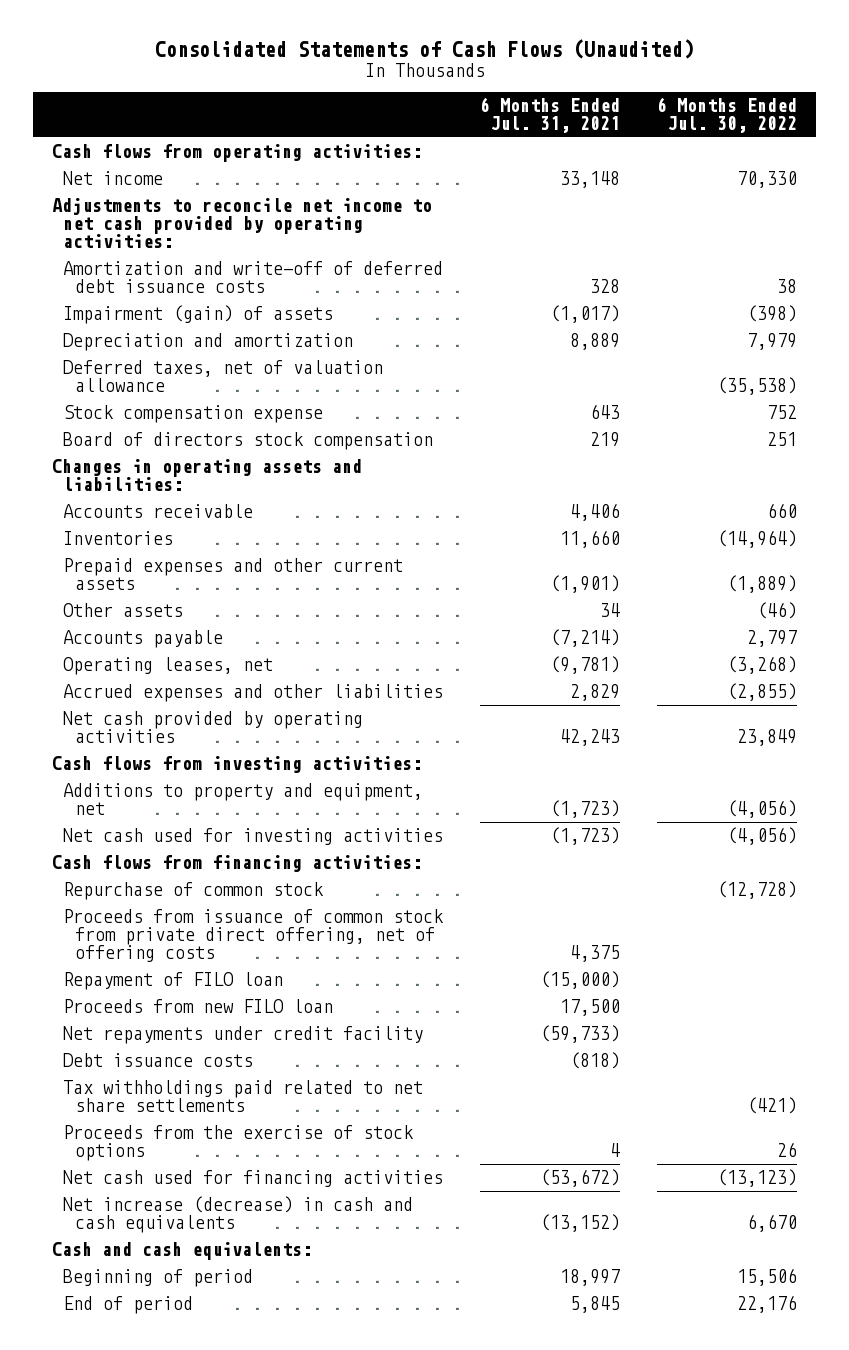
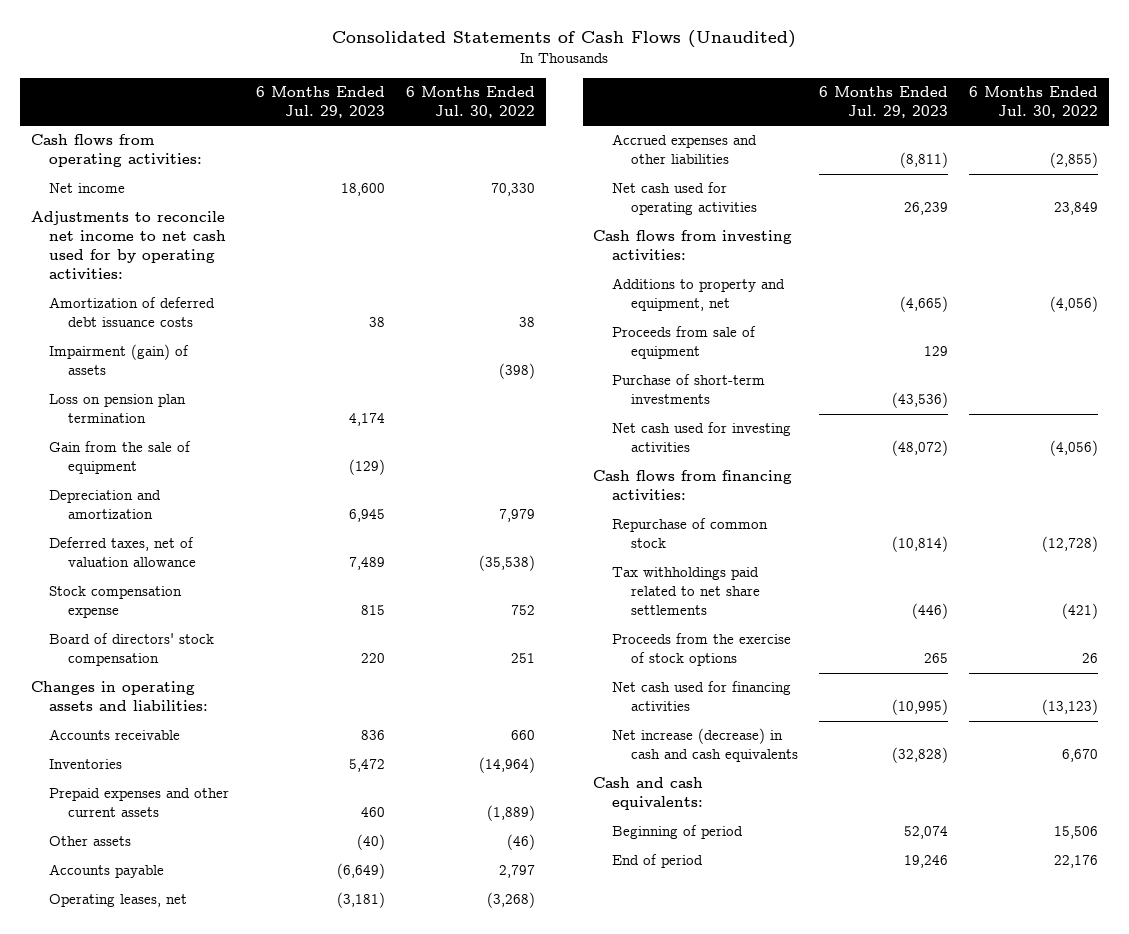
[480,97,621,134] 6 Months Ended Jul. 31, 2021 -> none
none -> [256,86,386,118] 6 Months Ended Jul. 29, 2023
[51,198,432,249] Adjustments to reconcile net income to net cash provided by operating activities: -> [30,211,227,280] Adjustments to reconcile net income to net cash used for by operating activities:
[63,261,444,294] Amortization and write-off of deferred debt issuance costs -> [49,297,216,328] Amortization of deferred debt issuance costs
none -> [49,394,187,424] Loss on pension plan termination
none -> [49,441,192,475] Gain from the sale of equipment
[63,432,434,451] Board of directors stock compensation -> [49,633,215,667] Board of directors' stock compensation
[63,711,364,744] Net cash provided by operating activities -> [611,182,757,216] Net cash used for operating activities
none -> [611,326,756,360] Proceeds from sale of equipment
none -> [611,374,765,405] Purchase of short-term investments
[63,909,445,963] Proceeds from issuance of common stock from private direct offering, net of offering costs -> none
[63,972,284,991] Repayment of FILO loan -> none
[63,999,334,1014] Proceeds from new FILO loan -> none
[63,1026,424,1045] Net repayments under credit facility -> none
[63,1053,254,1068] Debt issuance costs -> none

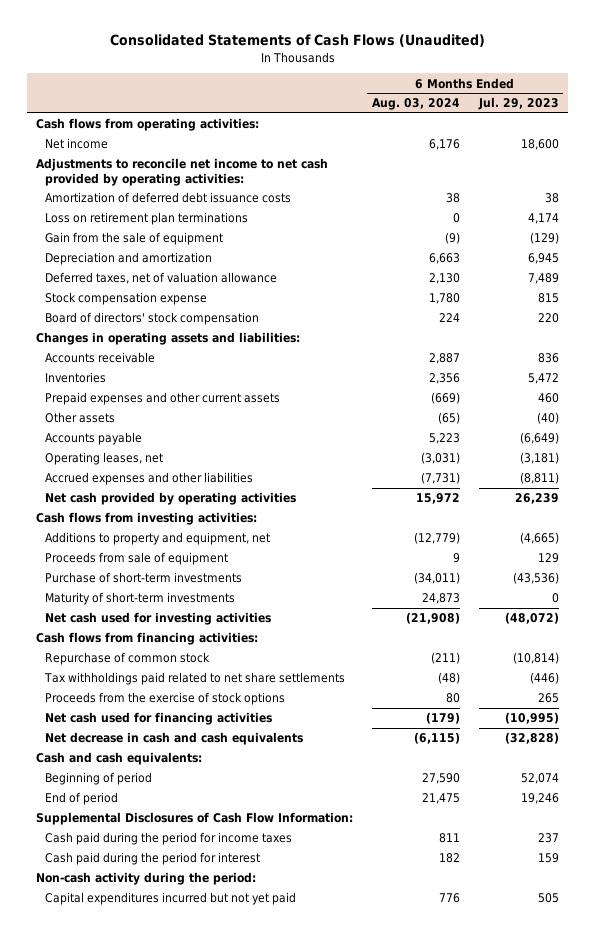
[406,86,536,118] 6 Months Ended Jul. 30, 2022 -> none
none -> [372,98,461,111] Aug. 03, 2024
[30,211,227,280] Adjustments to reconcile net income to net cash used for by operating activities: -> [36,158,329,186] Adjustments to reconcile net income to net cash provided by operating activities:
[49,344,190,376] Impairment (gain) of assets -> none
[49,394,187,424] Loss on pension plan termination -> [44,212,248,226] Loss on retirement plan terminations
[611,182,757,216] Net cash used for operating activities -> [44,492,296,506] Net cash provided by operating activities
none -> [44,592,235,606] Maturity of short-term investments
[611,728,798,763] Net increase (decrease) in cash and cash equivalents -> [44,732,303,746] Net decrease in cash and cash equivalents
none -> [36,812,354,826] Supplemental Disclosures of Cash Flow Information:
none -> [44,832,292,846] Cash paid during the period for income taxes
none -> [44,852,260,866] Cash paid during the period for interest
none -> [36,872,257,886] Non-cash activity during the period:
none -> [44,892,296,906] Capital expenditures incurred but not yet paid

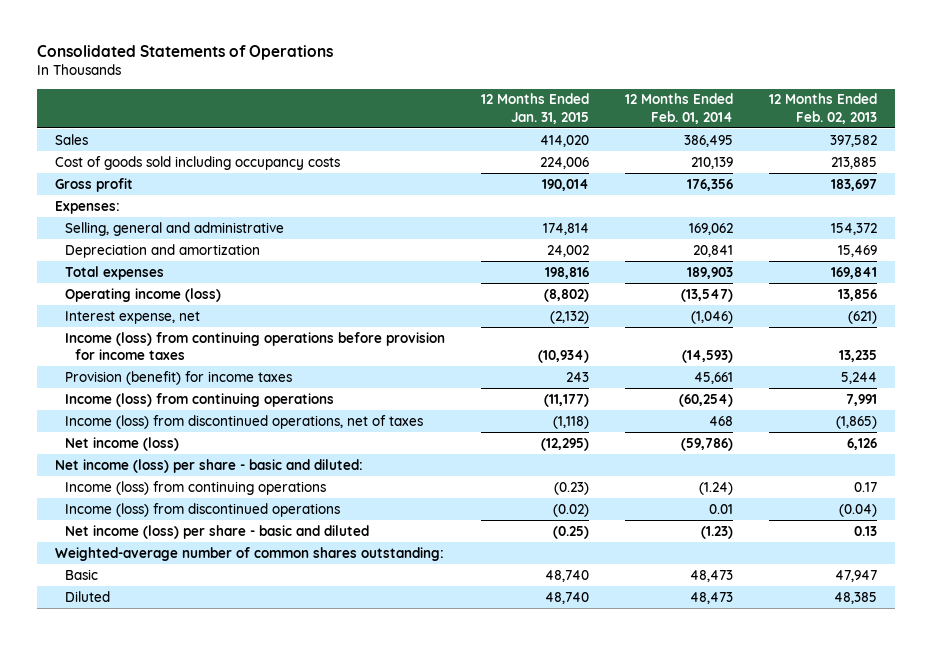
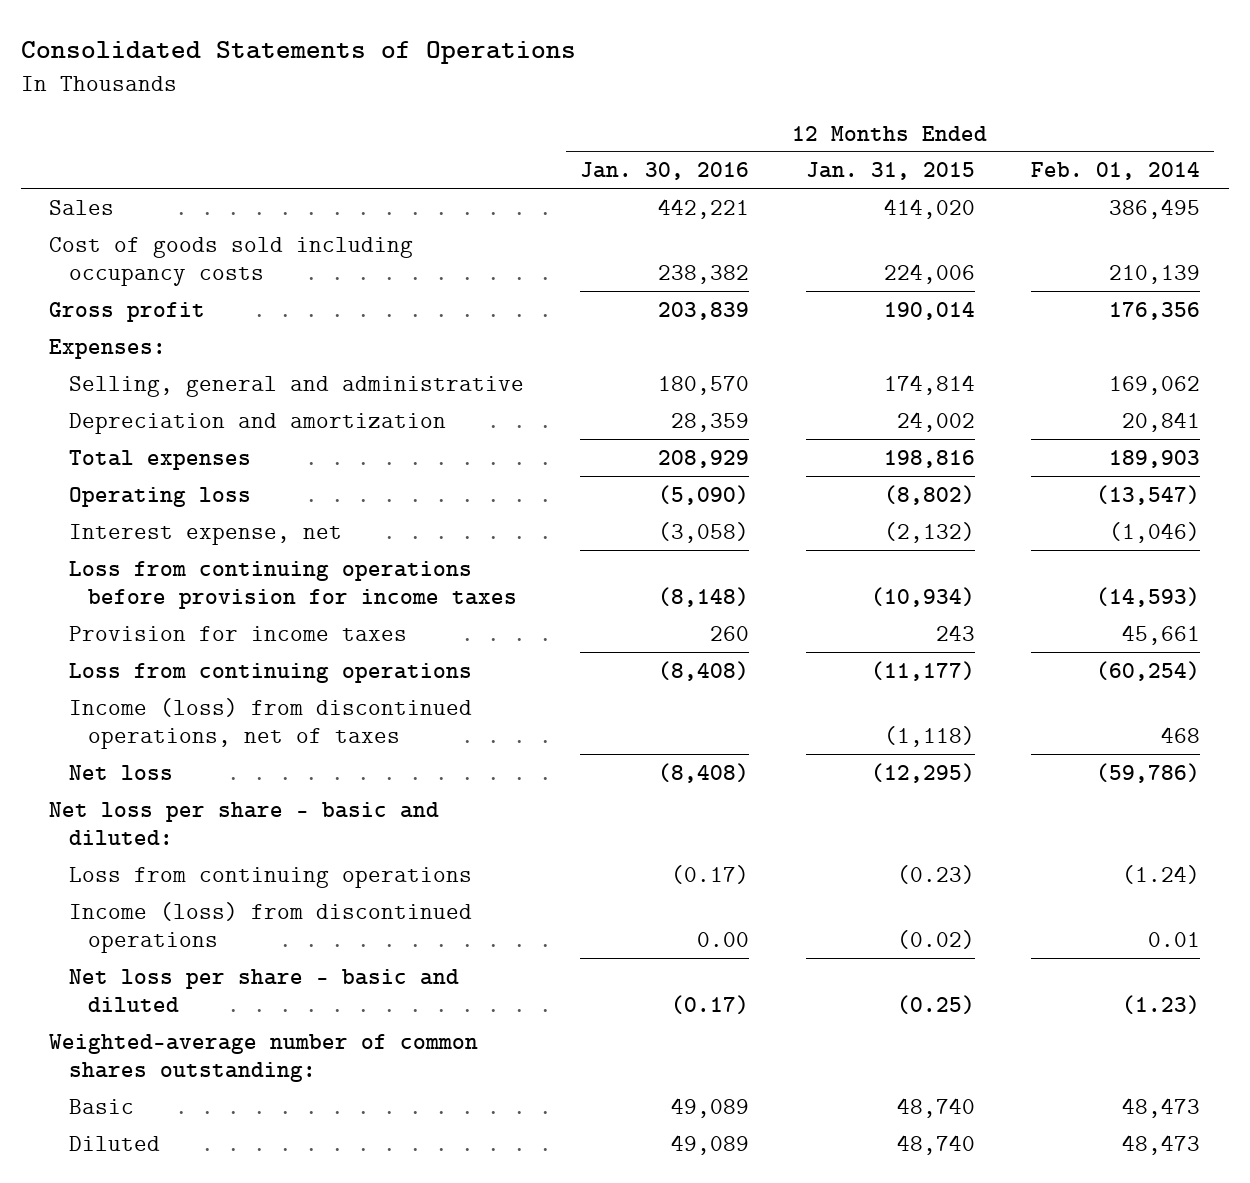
[768,93,877,124] 12 Months Ended Feb. 02, 2013 -> none
none -> [580,162,750,181] Jan. 30, 2016
[64,287,221,302] Operating income (loss) -> [68,486,251,507] Operating loss
[64,331,445,360] Income (loss) from continuing operations before provision for income taxes -> [68,560,518,610] Loss from continuing operations before provision for income taxes
[64,370,292,385] Provision (benefit) for income taxes -> [68,625,407,641] Provision for income taxes
[64,392,334,407] Income (loss) from continuing operations -> [68,662,472,683] Loss from continuing operations
[64,436,179,451] Net income (loss) -> [68,764,173,780] Net loss
[54,458,363,473] Net income (loss) per share - basic and diluted: -> [49,801,440,846] Net loss per share - basic and diluted:
[64,480,326,495] Income (loss) from continuing operations -> [68,866,472,888] Loss from continuing operations
[64,524,369,539] Net income (loss) per share - basic and diluted -> [68,968,459,1013] Net loss per share - basic and diluted

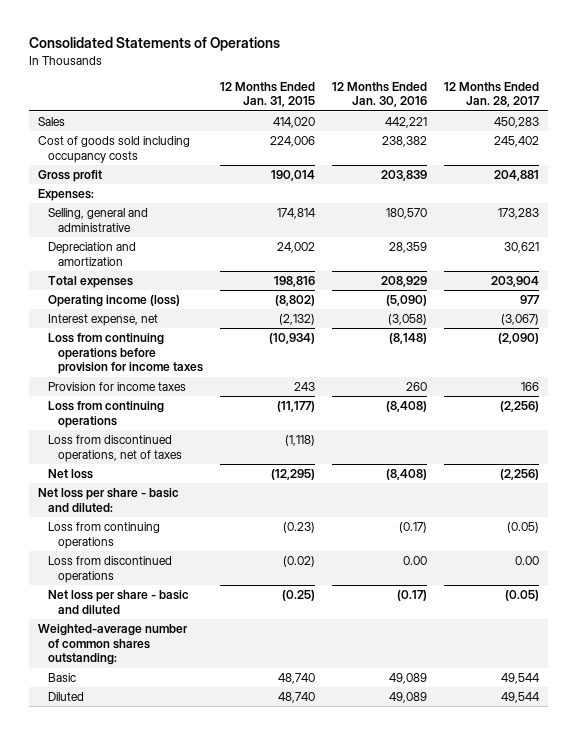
[1031,162,1201,181] Feb. 01, 2014 -> none
none -> [444,81,541,108] 12 Months Ended Jan. 28, 2017
[68,486,251,507] Operating loss -> [47,295,180,308] Operating income (loss)
[68,697,472,750] Income (loss) from discontinued operations, net of taxes -> [47,435,182,462] Loss from discontinued operations, net of taxes
[68,901,472,954] Income (loss) from discontinued operations -> [47,556,172,583] Loss from discontinued operations

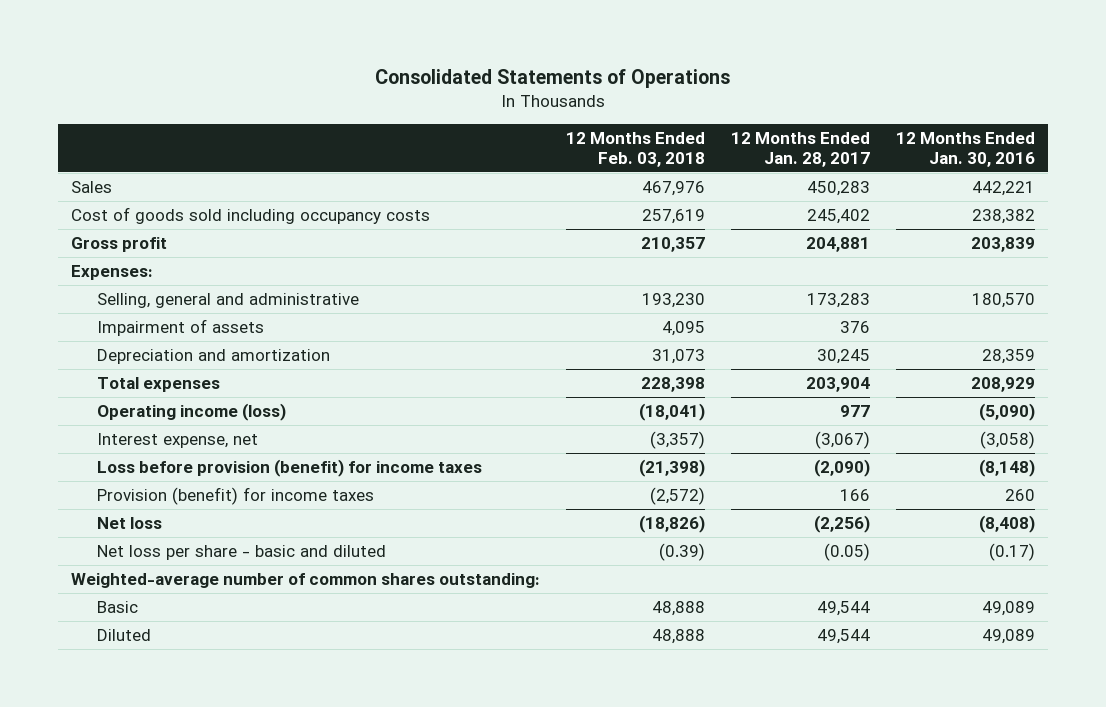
[220,81,316,108] 12 Months Ended Jan. 31, 2015 -> none
none -> [565,131,705,167] 12 Months Ended Feb. 03, 2018
none -> [96,318,264,336] Impairment of assets
[504,242,540,254] 30,621 -> [816,348,870,364] 30,245
[47,401,164,428] Loss from continuing operations -> none
[47,435,182,462] Loss from discontinued operations, net of taxes -> none
[47,333,203,375] Loss from continuing operations before provision for income taxes -> [96,458,482,477] Loss before provision (benefit) for income taxes
[47,382,186,392] Provision for income taxes -> [96,486,374,505] Provision (benefit) for income taxes
[38,488,180,512] Net loss per share - basic and diluted: -> none
[47,522,160,549] Loss from continuing operations -> none
[47,556,172,583] Loss from discontinued operations -> none

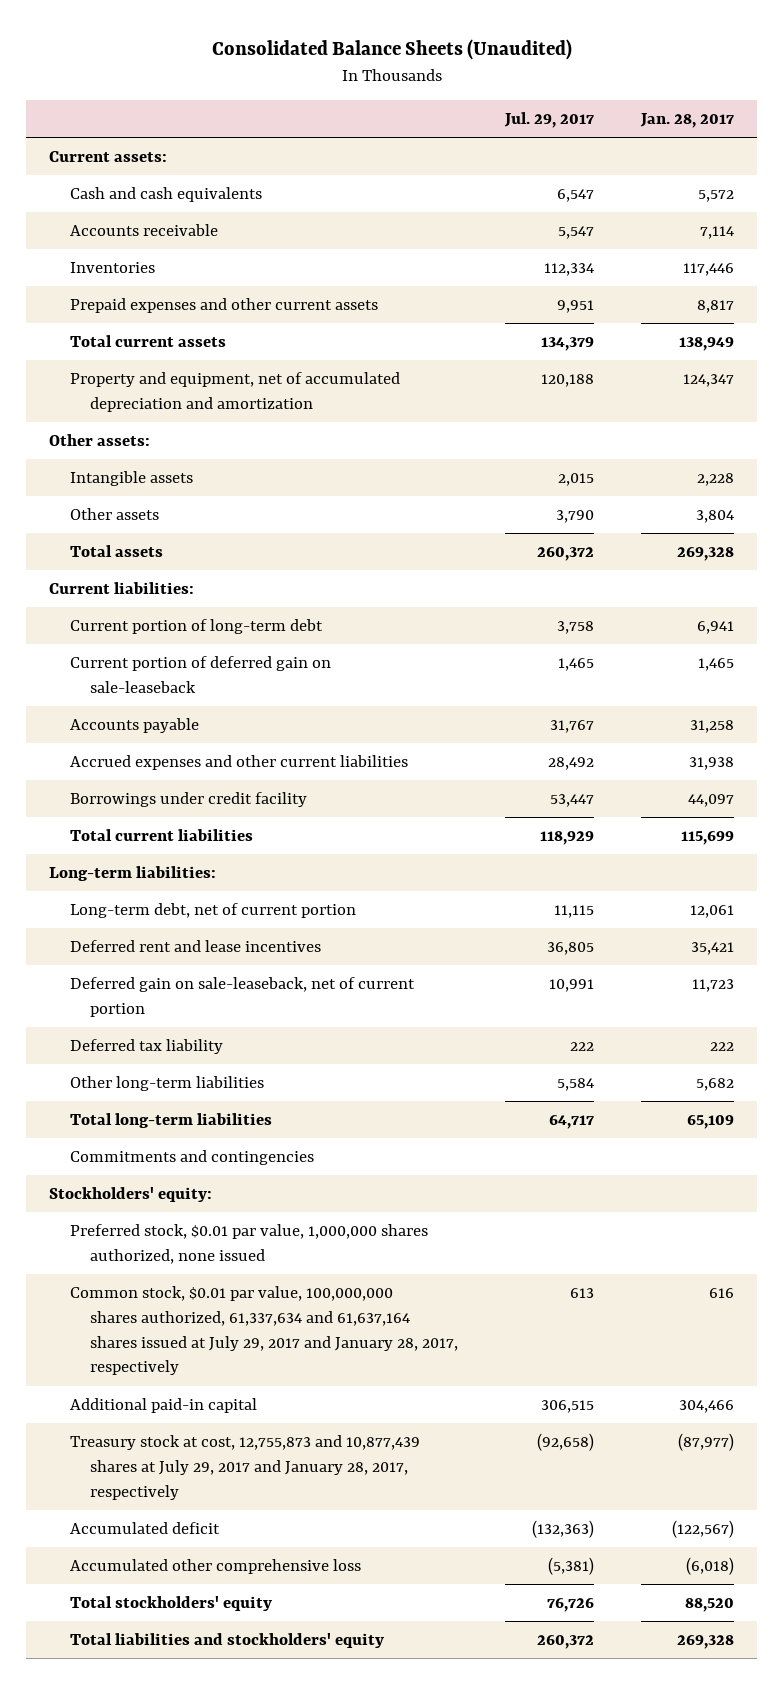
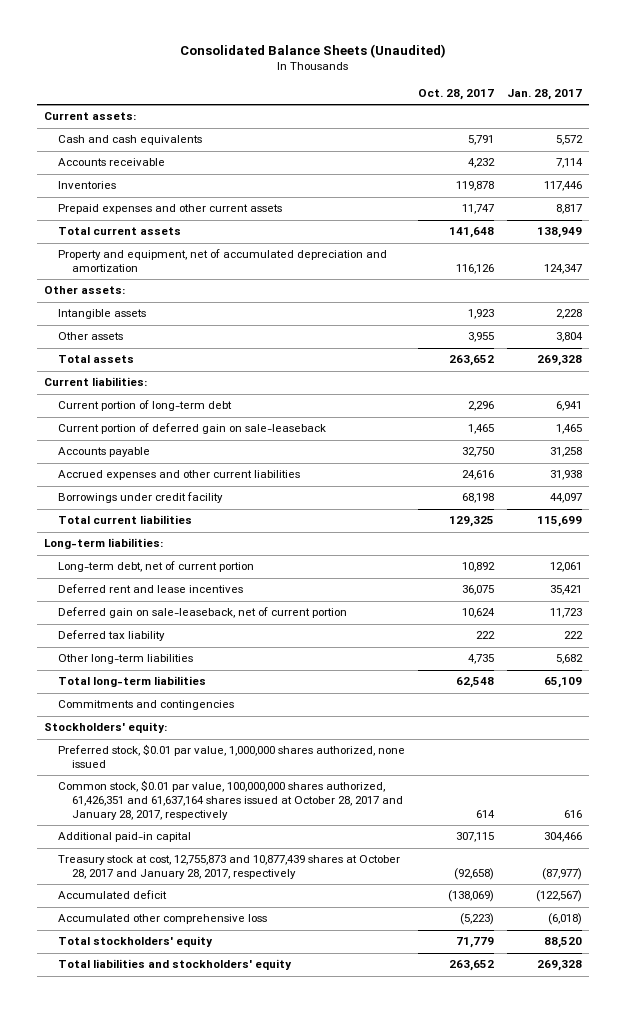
[503,112,594,129] Jul. 29, 2017 -> none
none -> [418,89,495,101] Oct. 28, 2017
[69,1286,458,1376] Common stock, $0.01 par value, 100,000,000 shares authorized, 61,337,634 and 61,637,164 shares issued at July 29, 2017 and January 28, 2017, respectively -> [58,780,404,821] Common stock, $0.01 par value, 100,000,000 shares authorized, 61,426,351 and 61,637,164 shares issued at October 28, 2017 and January 28, 2017, respectively
[69,1435,420,1500] Treasury stock at cost, 12,755,873 and 10,877,439 shares at July 29, 2017 and January 28, 2017, respectively -> [58,855,401,880] Treasury stock at cost, 12,755,873 and 10,877,439 shares at October 28, 2017 and January 28, 2017, respectively

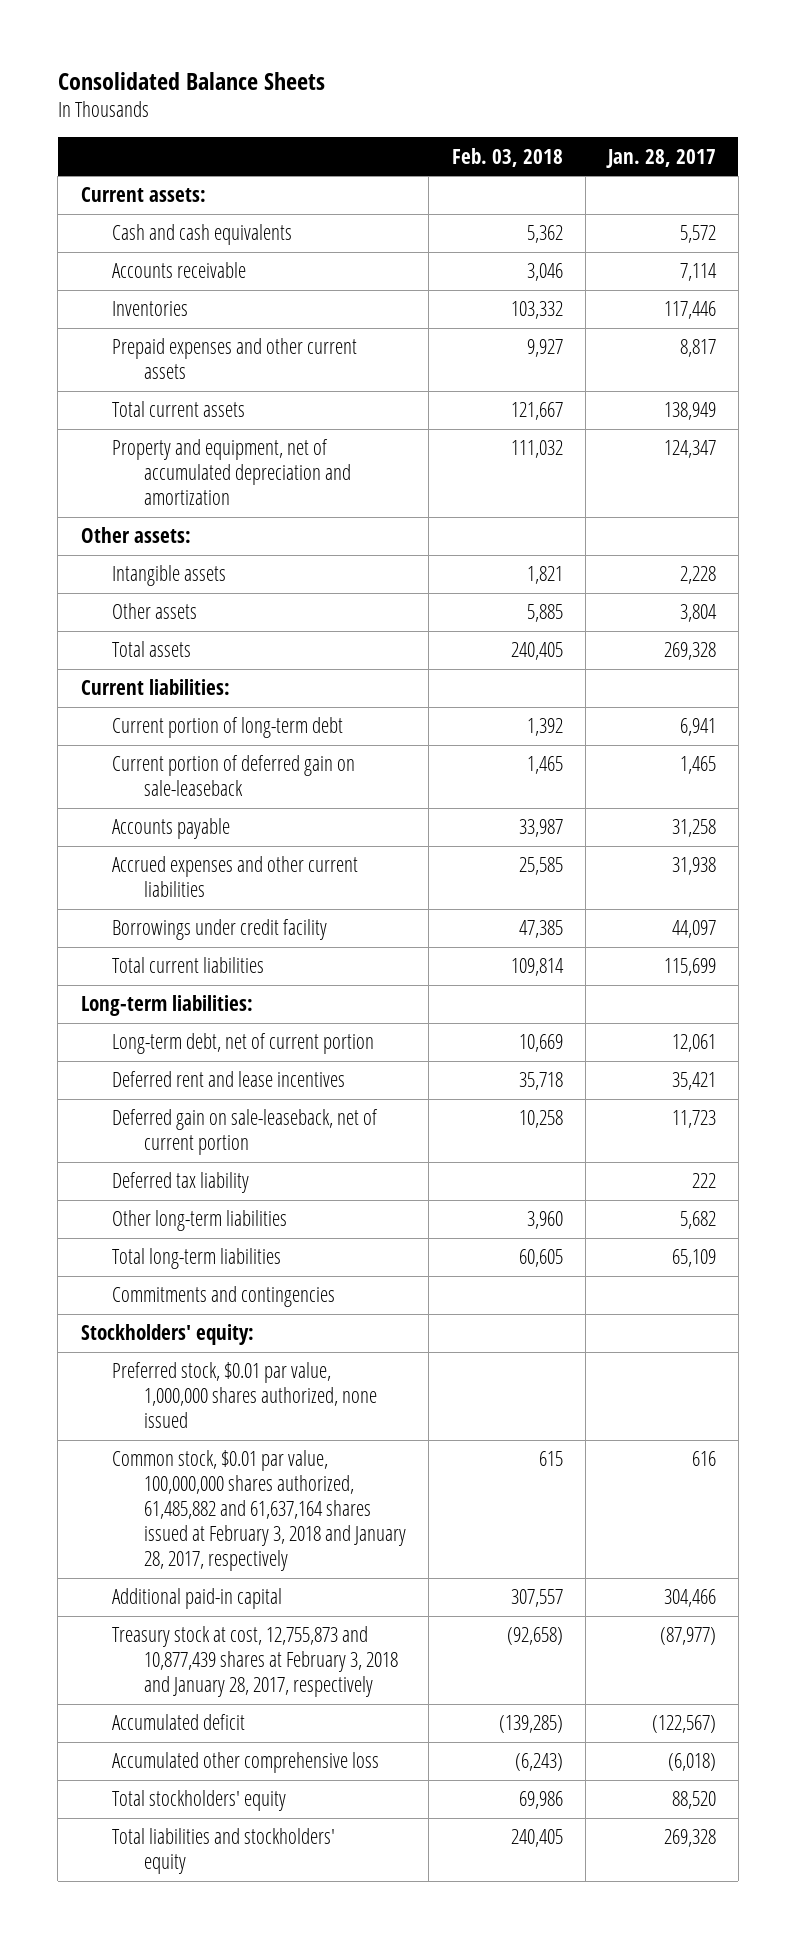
[180,43,447,58] Consolidated Balance Sheets (Unaudited) -> [57,71,325,90] Consolidated Balance Sheets
[418,89,495,101] Oct. 28, 2017 -> none
none -> [451,147,563,167] Feb. 03, 2018
[58,780,404,821] Common stock, $0.01 par value, 100,000,000 shares authorized, 61,426,351 and 61,637,164 shares issued at October 28, 2017 and January 28, 2017, respectively -> [112,1450,407,1572] Common stock, $0.01 par value, 100,000,000 shares authorized, 61,485,882 and 61,637,164 shares issued at February 3, 2018 and January 28, 2017, respectively
[58,855,401,880] Treasury stock at cost, 12,755,873 and 10,877,439 shares at October 28, 2017 and January 28, 2017, respectively -> [112,1626,399,1698] Treasury stock at cost, 12,755,873 and 10,877,439 shares at February 3, 2018 and January 28, 2017, respectively

